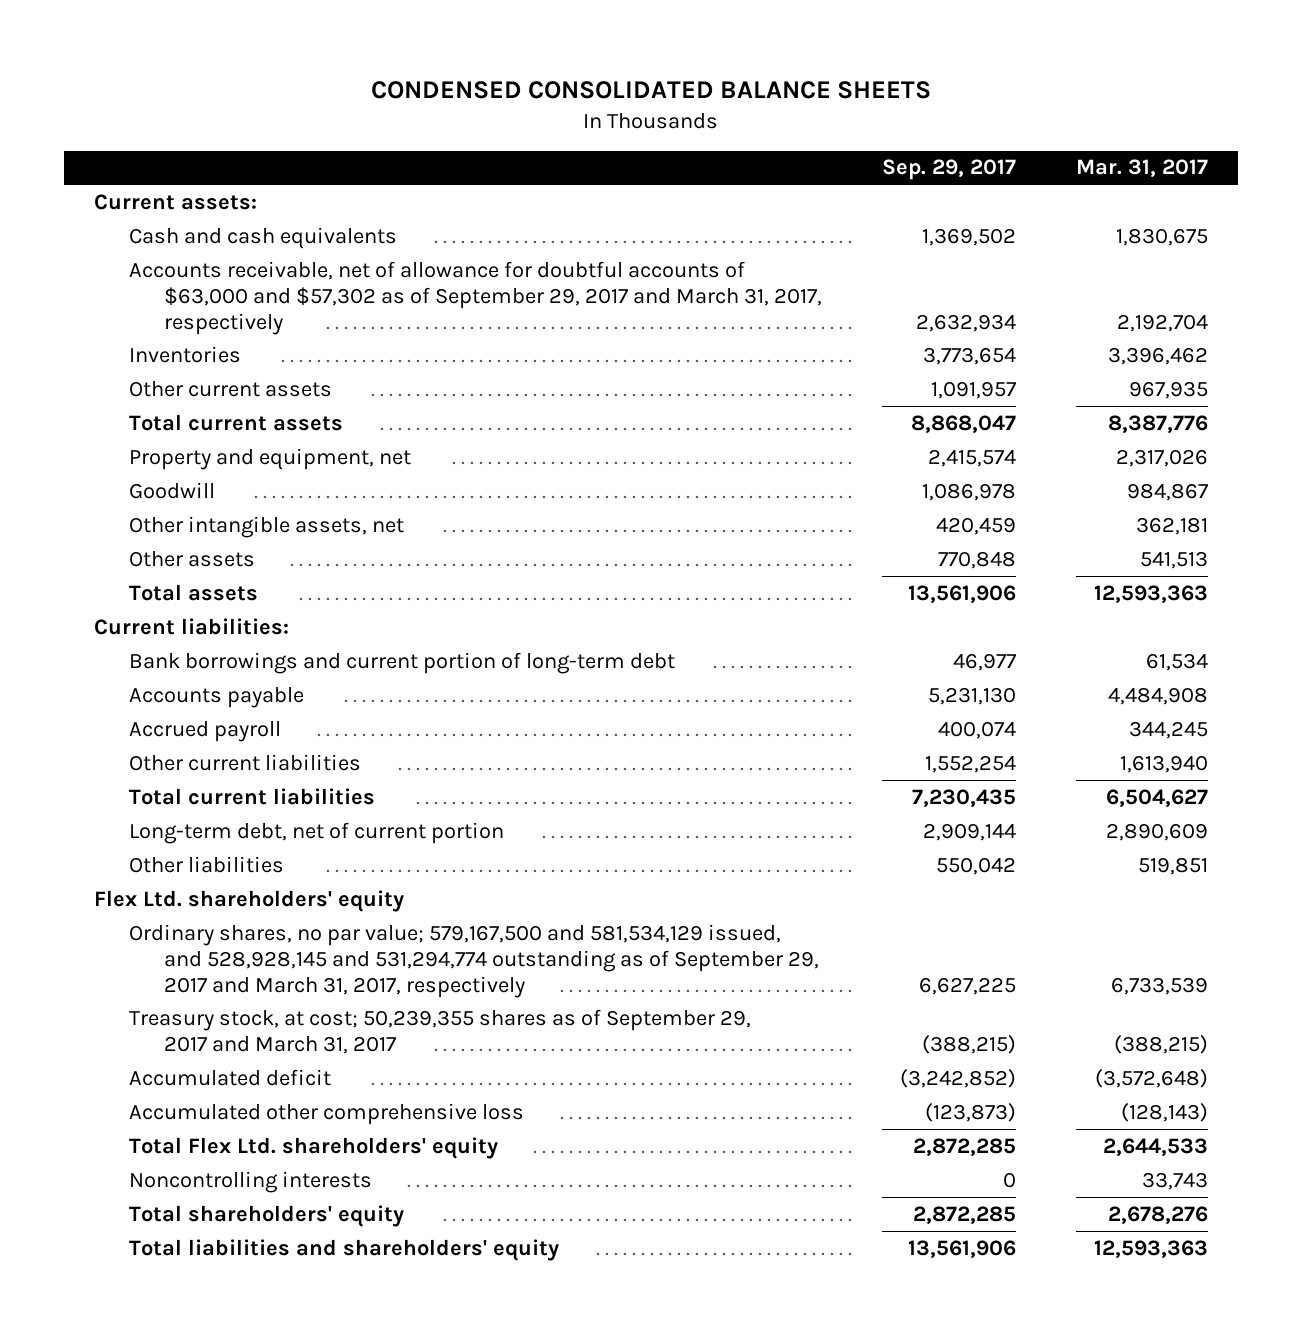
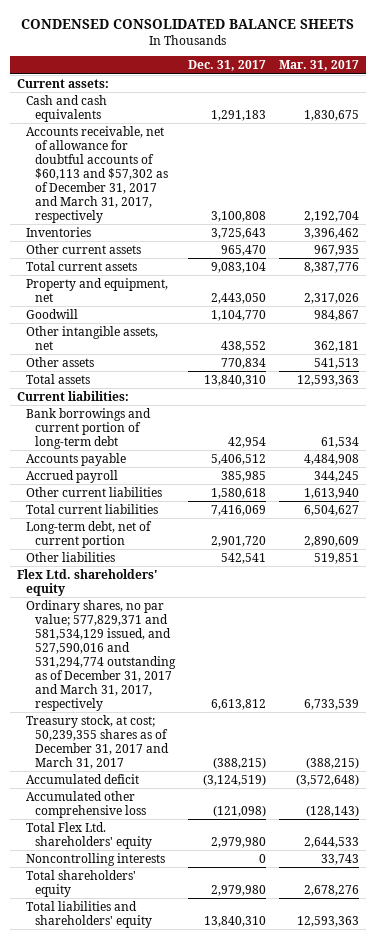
[882,159,1017,181] Sep. 29, 2017 -> none
none -> [187,60,266,72] Dec. 31, 2017
[129,260,823,335] Accounts receivable, net of allowance for doubtful accounts of $63,000 and $57,302 as of September 29, 2017 and March 31, 2017, respectively -> [25,125,168,223] Accounts receivable, net of allowance for doubtful accounts of $60,113 and $57,302 as of December 31, 2017 and March 31, 2017, respectively
[129,923,820,998] Ordinary shares, no par value; 579,167,500 and 581,534,129 issued, and 528,928,145 and 531,294,774 outstanding as of September 29, 2017 and March 31, 2017, respectively -> [25,599,176,711] Ordinary shares, no par value; 577,829,371 and 581,534,129 issued, and 527,590,016 and 531,294,774 outstanding as of December 31, 2017 and March 31, 2017, respectively
[129,1008,752,1054] Treasury stock, at cost; 50,239,355 shares as of September 29, 2017 and March 31, 2017 -> [25,714,169,769] Treasury stock, at cost; 50,239,355 shares as of December 31, 2017 and March 31, 2017

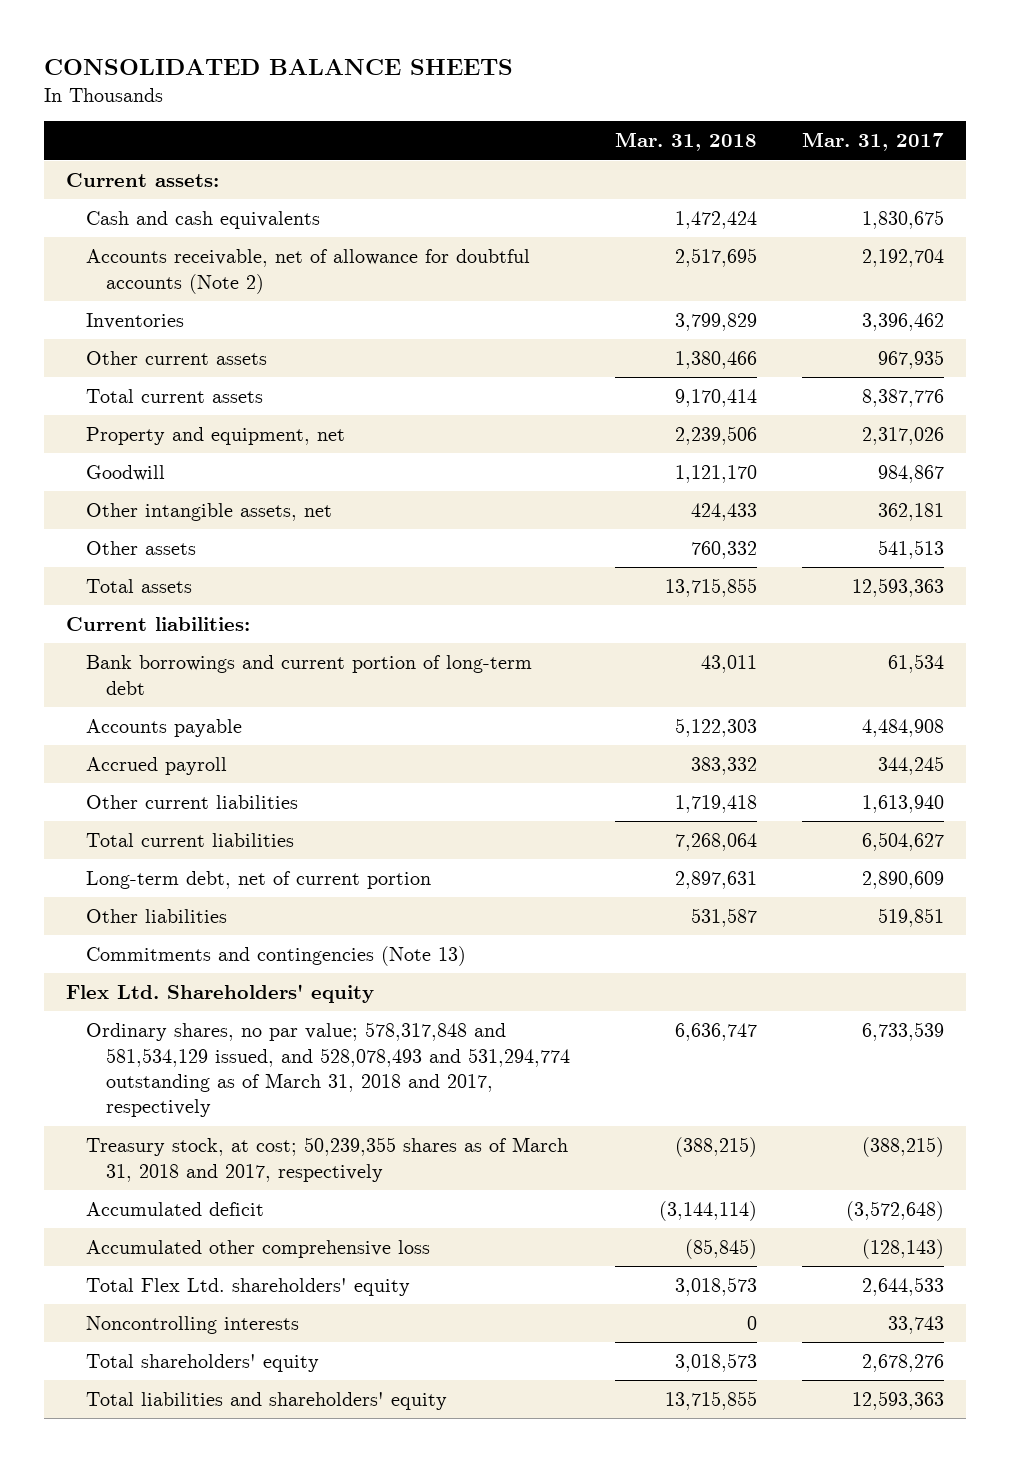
[21,18,355,29] CONDENSED CONSOLIDATED BALANCE SHEETS -> [43,58,513,75] CONSOLIDATED BALANCE SHEETS
[187,60,266,72] Dec. 31, 2017 -> none
none -> [614,132,757,152] Mar. 31, 2018
[25,125,168,223] Accounts receivable, net of allowance for doubtful accounts of $60,113 and $57,302 as of December 31, 2017 and March 31, 2017, respectively -> [86,249,531,294] Accounts receivable, net of allowance for doubtful accounts (Note 2)
none -> [86,946,467,967] Commitments and contingencies (Note 13)
[16,568,157,596] Flex Ltd. shareholders' equity -> [66,984,375,1004] Flex Ltd. Shareholders' equity
[25,599,176,711] Ordinary shares, no par value; 577,829,371 and 581,534,129 issued, and 527,590,016 and 531,294,774 outstanding as of December 31, 2017 and March 31, 2017, respectively -> [86,1022,571,1118] Ordinary shares, no par value; 578,317,848 and 581,534,129 issued, and 528,078,493 and 531,294,774 outstanding as of March 31, 2018 and 2017, respectively
[25,714,169,769] Treasury stock, at cost; 50,239,355 shares as of December 31, 2017 and March 31, 2017 -> [86,1137,569,1182] Treasury stock, at cost; 50,239,355 shares as of March 31, 2018 and 2017, respectively

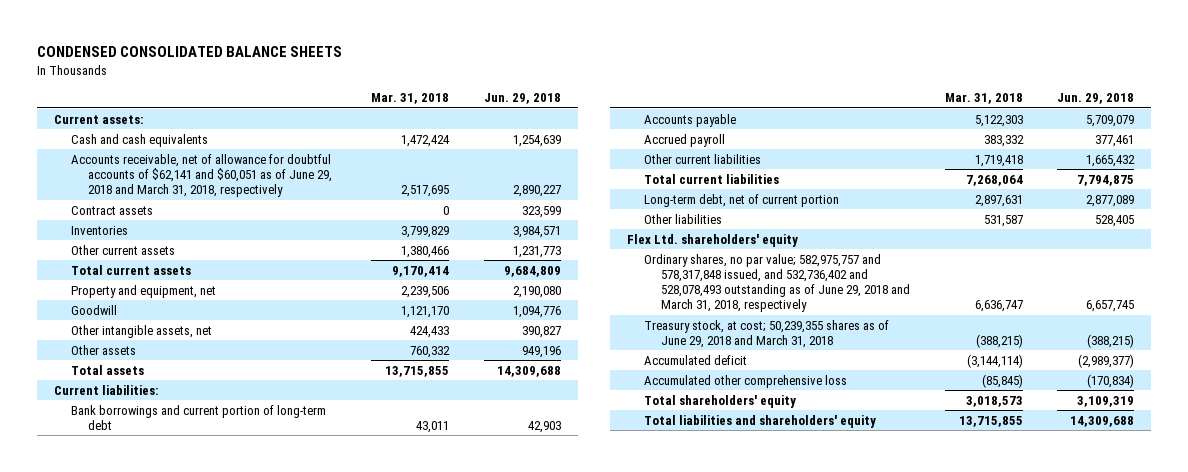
[43,58,513,75] CONSOLIDATED BALANCE SHEETS -> [36,46,342,58] CONDENSED CONSOLIDATED BALANCE SHEETS
[801,132,944,152] Mar. 31, 2017 -> none
none -> [483,93,561,105] Jun. 29, 2018
[86,249,531,294] Accounts receivable, net of allowance for doubtful accounts (Note 2) -> [71,153,333,198] Accounts receivable, net of allowance for doubtful accounts of $62,141 and $60,051 as of June 29, 2018 and March 31, 2018, respectively
none -> [71,205,154,215] Contract assets
[86,946,467,967] Commitments and contingencies (Note 13) -> none
[66,984,375,1004] Flex Ltd. Shareholders' equity -> [627,233,799,247] Flex Ltd. shareholders' equity
[86,1022,571,1118] Ordinary shares, no par value; 578,317,848 and 581,534,129 issued, and 528,078,493 and 531,294,774 outstanding as of March 31, 2018 and 2017, respectively -> [644,253,911,313] Ordinary shares, no par value; 582,975,757 and 578,317,848 issued, and 532,736,402 and 528,078,493 outstanding as of June 29, 2018 and March 31, 2018, respectively
[86,1137,569,1182] Treasury stock, at cost; 50,239,355 shares as of March 31, 2018 and 2017, respectively -> [644,319,890,348] Treasury stock, at cost; 50,239,355 shares as of June 29, 2018 and March 31, 2018
[86,1278,411,1297] Total Flex Ltd. shareholders' equity -> none
[86,1316,300,1335] Noncontrolling interests -> none

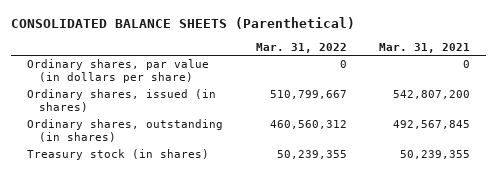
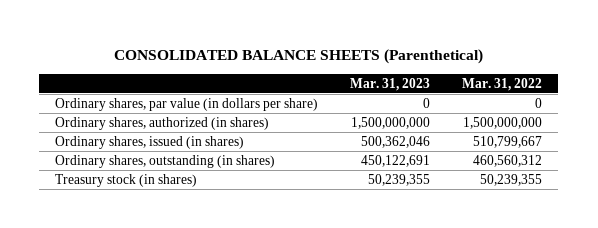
[379,43,471,54] Mar. 31, 2021 -> none
none -> [350,77,431,91] Mar. 31, 2023
none -> [55,116,270,130] Ordinary shares, authorized (in shares)

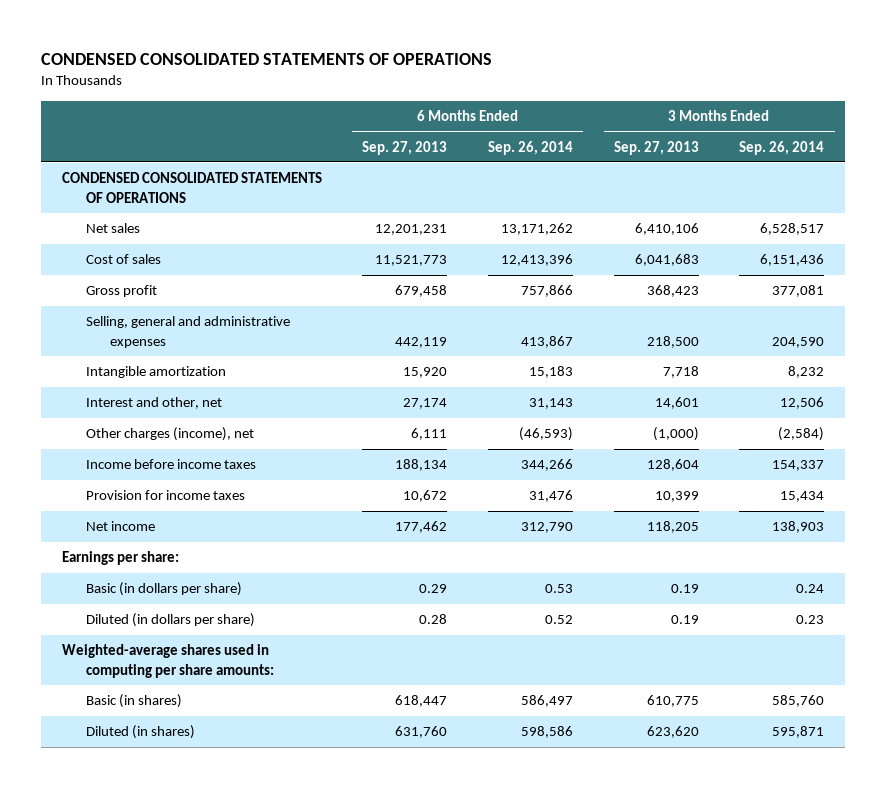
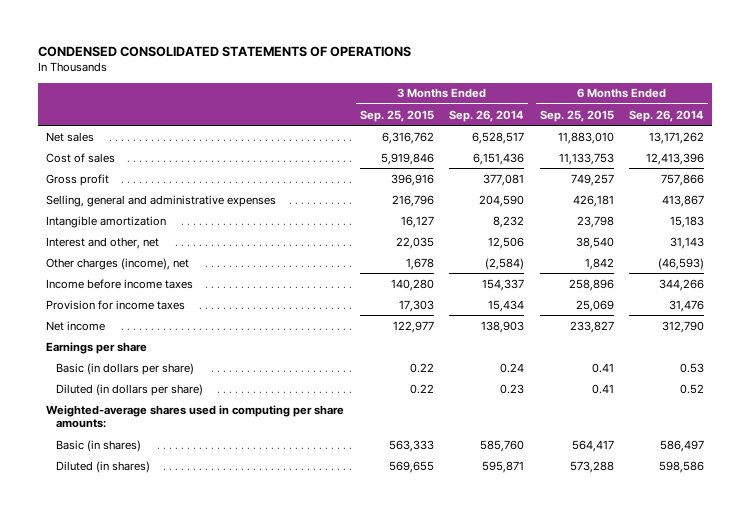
[362,140,448,155] Sep. 27, 2013 -> none
[613,140,699,155] Sep. 27, 2013 -> none
none -> [359,109,434,122] Sep. 25, 2015
none -> [539,109,614,122] Sep. 25, 2015
[61,172,322,203] CONDENSED CONSOLIDATED STATEMENTS OF OPERATIONS -> none
[61,551,179,566] Earnings per share: -> [45,341,147,354] Earnings per share

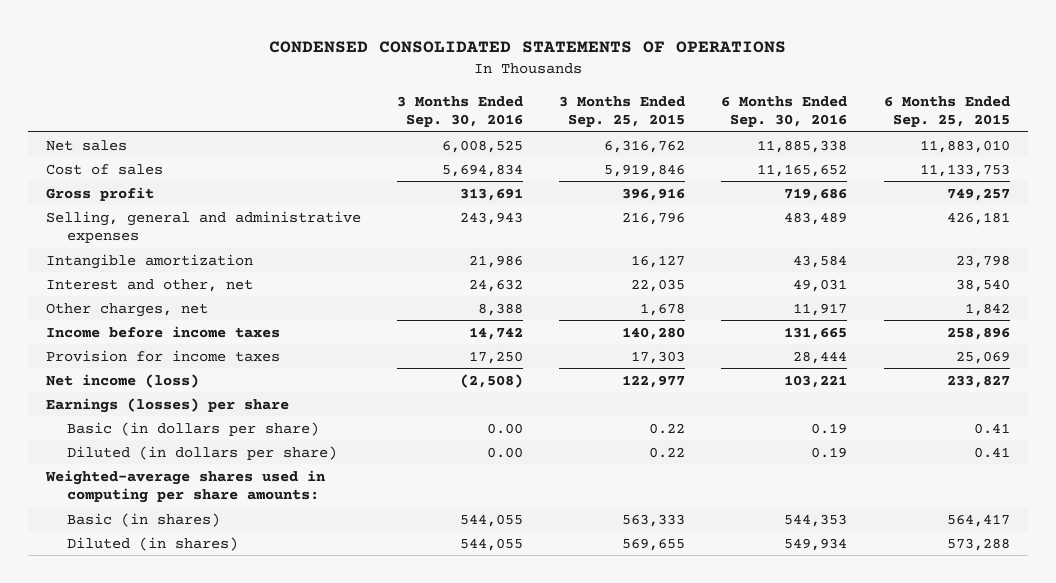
[449,109,525,122] Sep. 26, 2014 -> none
[629,109,705,122] Sep. 26, 2014 -> none
none -> [397,95,524,128] 3 Months Ended Sep. 30, 2016
none -> [721,95,848,128] 6 Months Ended Sep. 30, 2016
[45,257,189,270] Other charges (income), net -> [45,302,208,317] Other charges, net
[45,320,105,331] Net income -> [45,373,199,388] Net income (loss)
[45,341,147,354] Earnings per share -> [45,397,289,413] Earnings (losses) per share

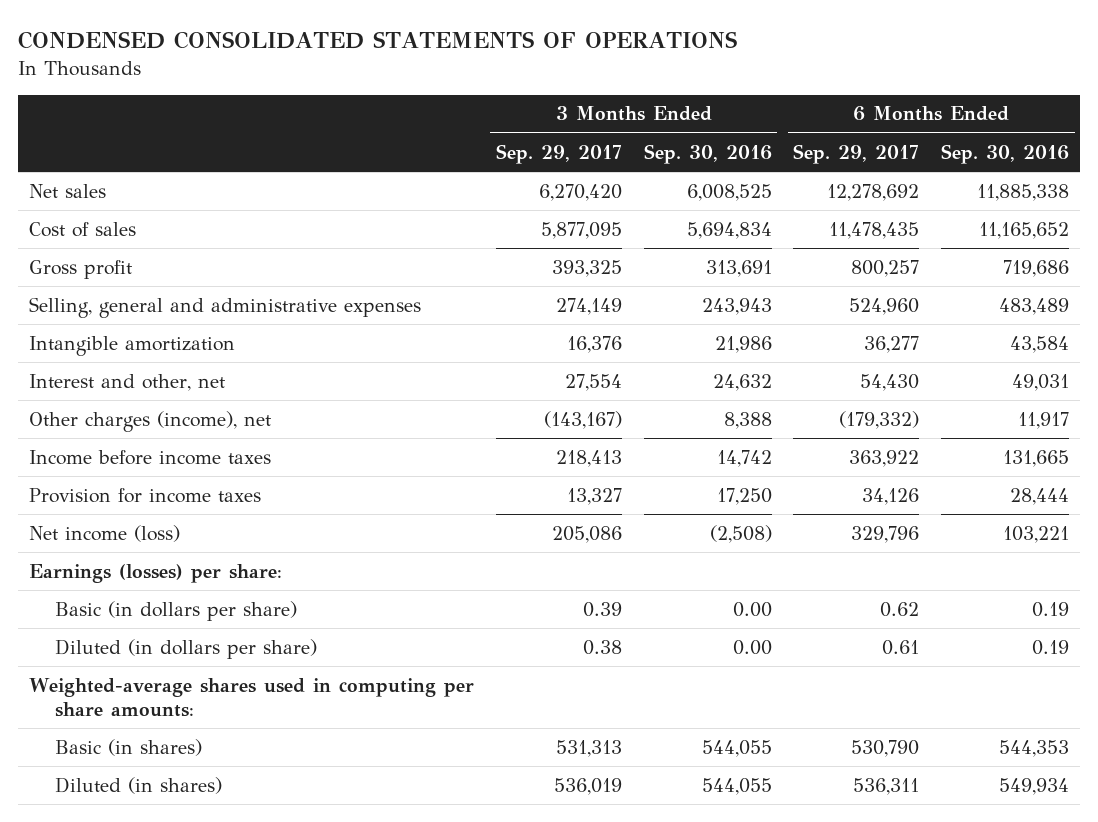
[559,95,686,128] 3 Months Ended Sep. 25, 2015 -> none
[883,95,1010,128] 6 Months Ended Sep. 25, 2015 -> none
none -> [495,143,622,164] Sep. 29, 2017
none -> [793,143,920,164] Sep. 29, 2017
[45,302,208,317] Other charges, net -> [28,410,271,432] Other charges (income), net
[45,397,289,413] Earnings (losses) per share -> [28,563,282,583] Earnings (losses) per share:

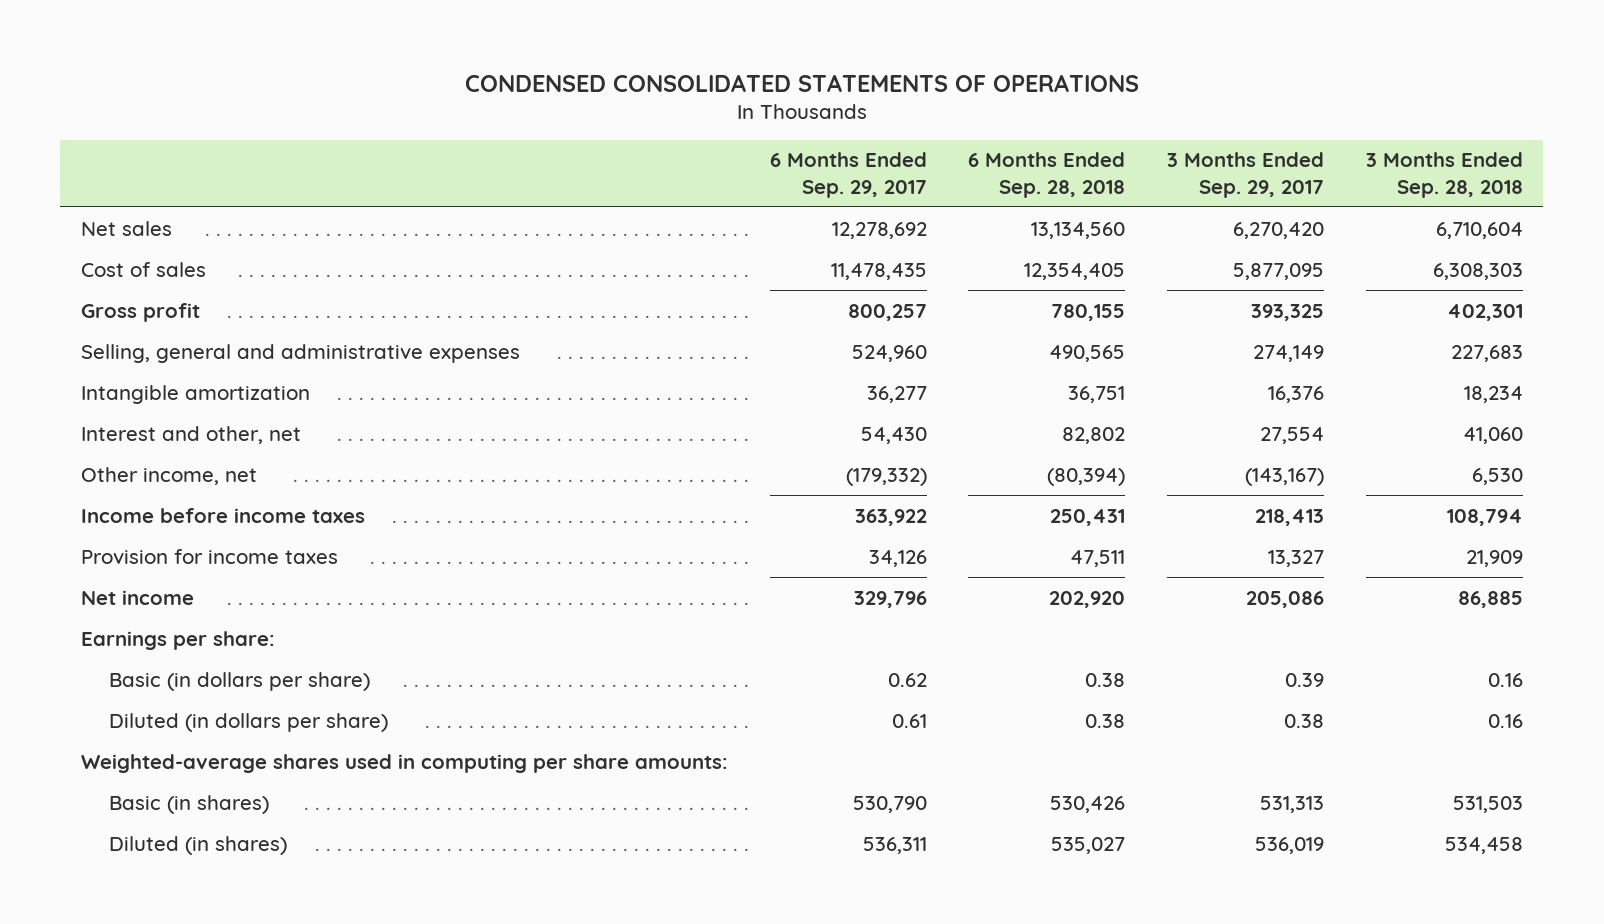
[643,143,772,164] Sep. 30, 2016 -> none
[941,143,1070,164] Sep. 30, 2016 -> none
none -> [968,152,1126,198] 6 Months Ended Sep. 28, 2018
none -> [1365,152,1523,198] 3 Months Ended Sep. 28, 2018
[28,410,271,432] Other charges (income), net -> [81,466,258,485] Other income, net
[28,524,180,542] Net income (loss) -> [81,589,195,605] Net income
[28,563,282,583] Earnings (losses) per share: -> [81,630,276,650] Earnings per share:

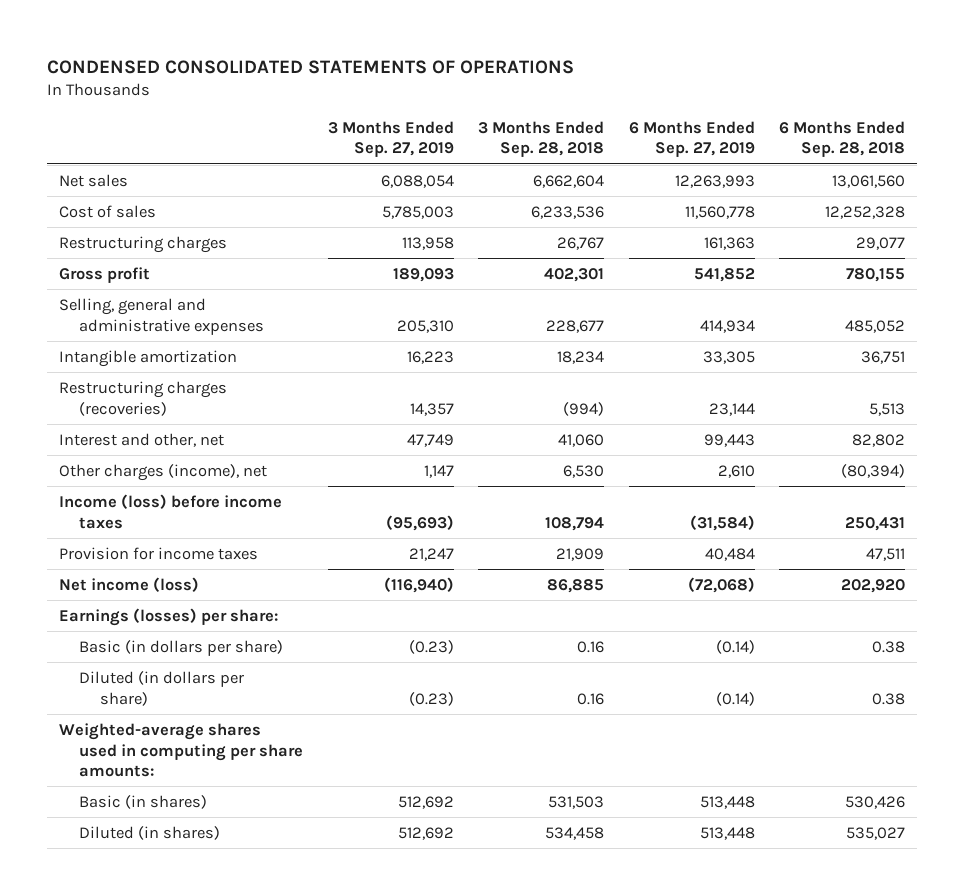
[769,152,927,198] 6 Months Ended Sep. 29, 2017 -> none
[1166,152,1324,198] 3 Months Ended Sep. 29, 2017 -> none
none -> [327,120,454,158] 3 Months Ended Sep. 27, 2019
none -> [628,120,755,158] 6 Months Ended Sep. 27, 2019
[1031,221,1126,239] 13,134,560 -> [832,174,906,188] 13,061,560
[1435,221,1523,239] 6,710,604 -> [533,174,605,188] 6,662,604
[1024,262,1126,280] 12,354,405 -> [825,205,906,219] 12,252,328
[1432,262,1523,280] 6,308,303 -> [531,205,605,219] 6,233,536
none -> [59,235,228,253] Restructuring charges
[1049,344,1126,362] 490,565 -> [845,319,906,333] 485,052
[1450,344,1523,362] 227,683 -> [546,319,605,333] 228,677
none -> [59,380,228,416] Restructuring charges (recoveries)
[81,466,258,485] Other income, net -> [59,463,268,481] Other charges (income), net
[81,507,366,523] Income before income taxes -> [59,493,283,529] Income (loss) before income taxes
[81,589,195,605] Net income -> [59,576,200,592] Net income (loss)
[81,630,276,650] Earnings per share: -> [59,607,279,626] Earnings (losses) per share:

